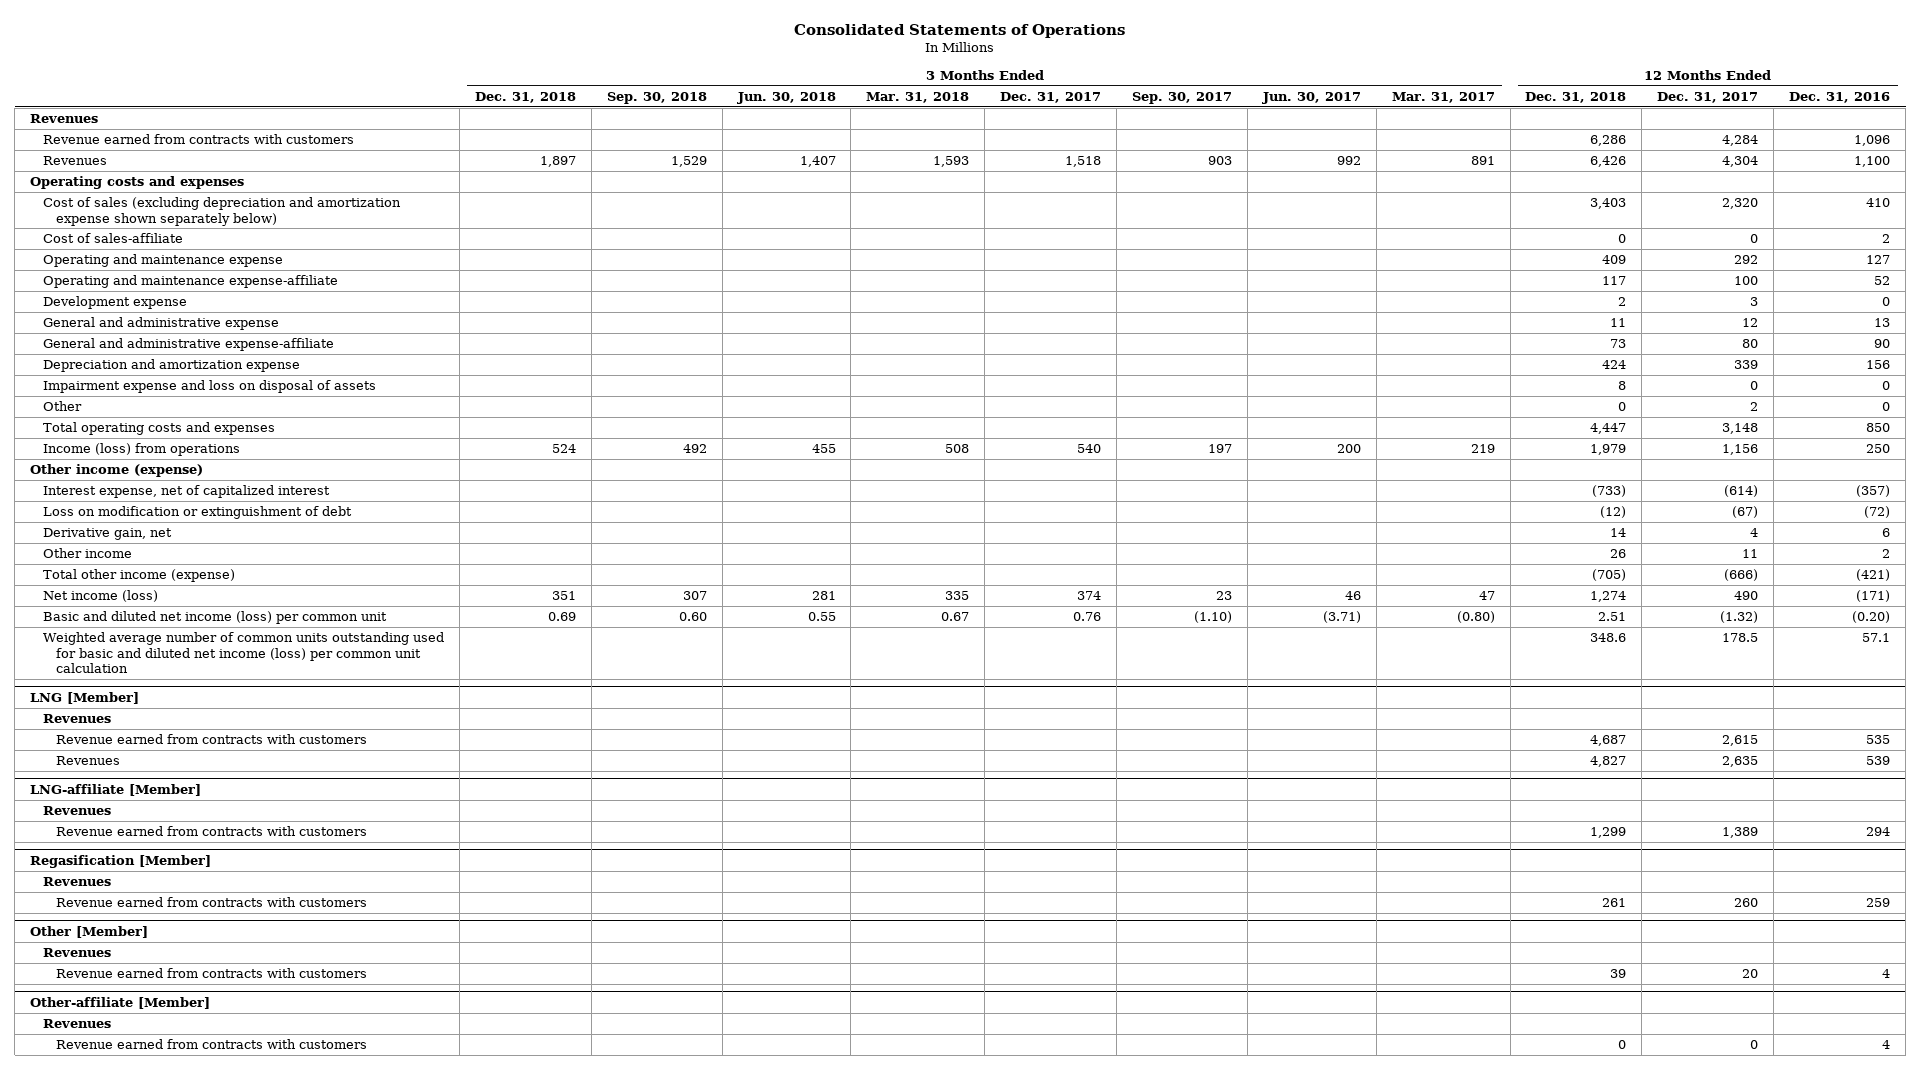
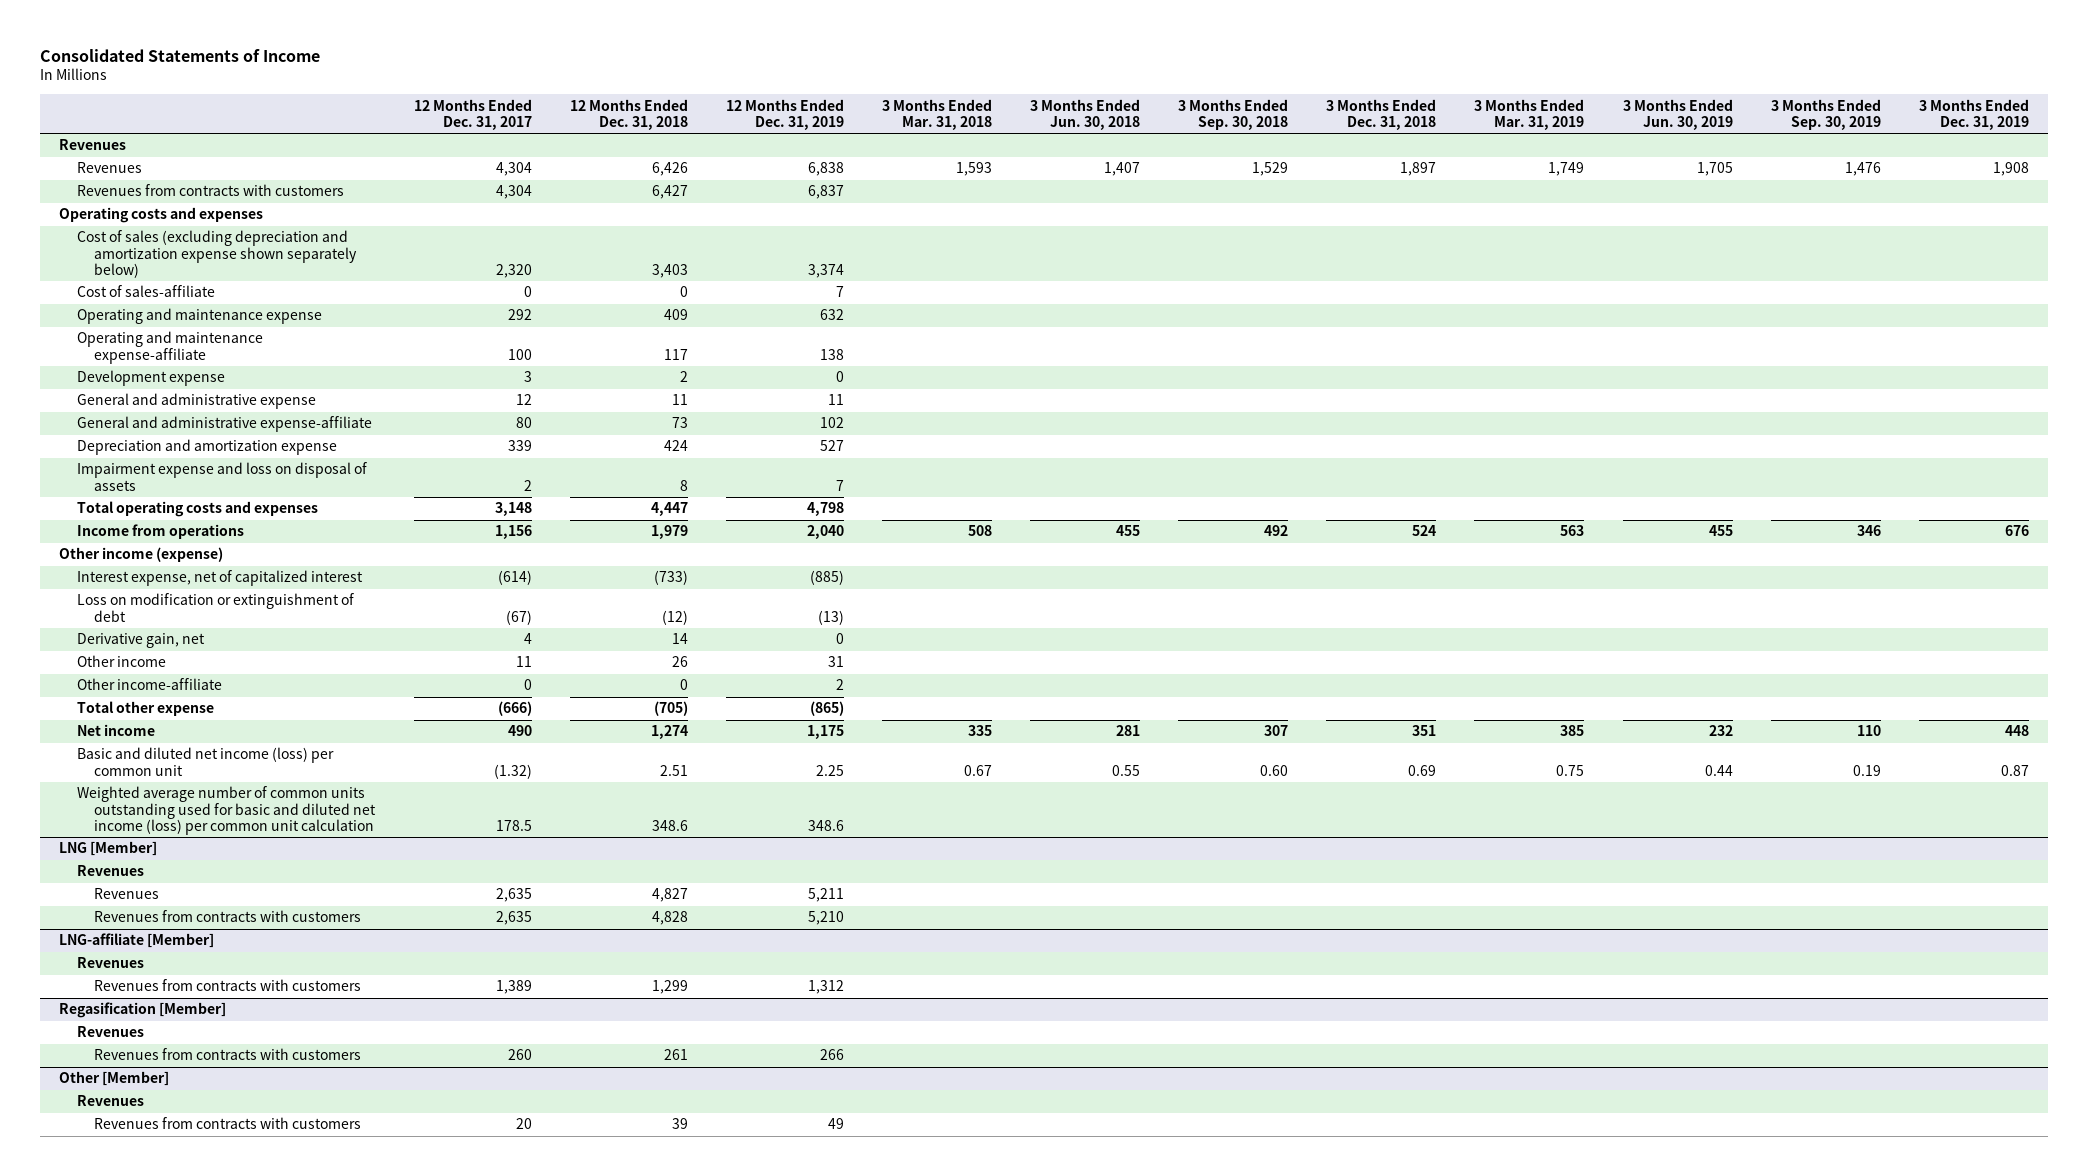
[794,23,1126,38] Consolidated Statements of Operations -> [40,48,321,62] Consolidated Statements of Income
[1000,91,1102,103] Dec. 31, 2017 -> none
[1132,91,1233,104] Sep. 30, 2017 -> none
[1261,91,1361,104] Jun. 30, 2017 -> none
[1391,91,1495,103] Mar. 31, 2017 -> none
[1789,91,1891,103] Dec. 31, 2016 -> none
none -> [725,98,844,130] 12 Months Ended Dec. 31, 2019
none -> [1474,98,1585,130] 3 Months Ended Mar. 31, 2019
none -> [1622,98,1733,130] 3 Months Ended Jun. 30, 2019
none -> [1770,98,1881,130] 3 Months Ended Sep. 30, 2019
none -> [1918,98,2029,130] 3 Months Ended Dec. 31, 2019
[43,134,355,145] Revenue earned from contracts with customers -> none
none -> [76,184,344,197] Revenues from contracts with customers
[43,401,83,412] Other -> none
[1750,381,1759,391] 0 -> [523,479,532,491] 2
[43,443,241,457] Income (loss) from operations -> [76,524,244,540] Income from operations
none -> [76,678,222,691] Other income-affiliate
[43,569,236,583] Total other income (expense) -> [76,701,214,717] Total other expense
[43,590,159,603] Net income (loss) -> [76,724,155,737] Net income
[56,734,368,745] Revenue earned from contracts with customers -> none
none -> [94,910,362,923] Revenues from contracts with customers
[56,826,368,837] Revenue earned from contracts with customers -> [94,979,362,992] Revenues from contracts with customers
[56,897,368,908] Revenue earned from contracts with customers -> [94,1048,362,1061] Revenues from contracts with customers
[29,996,210,1009] Other-affiliate [Member] -> none
[43,1019,112,1029] Revenues -> none
[56,1039,368,1050] Revenue earned from contracts with customers -> none
[56,968,368,979] Revenue earned from contracts with customers -> [94,1117,362,1130] Revenues from contracts with customers

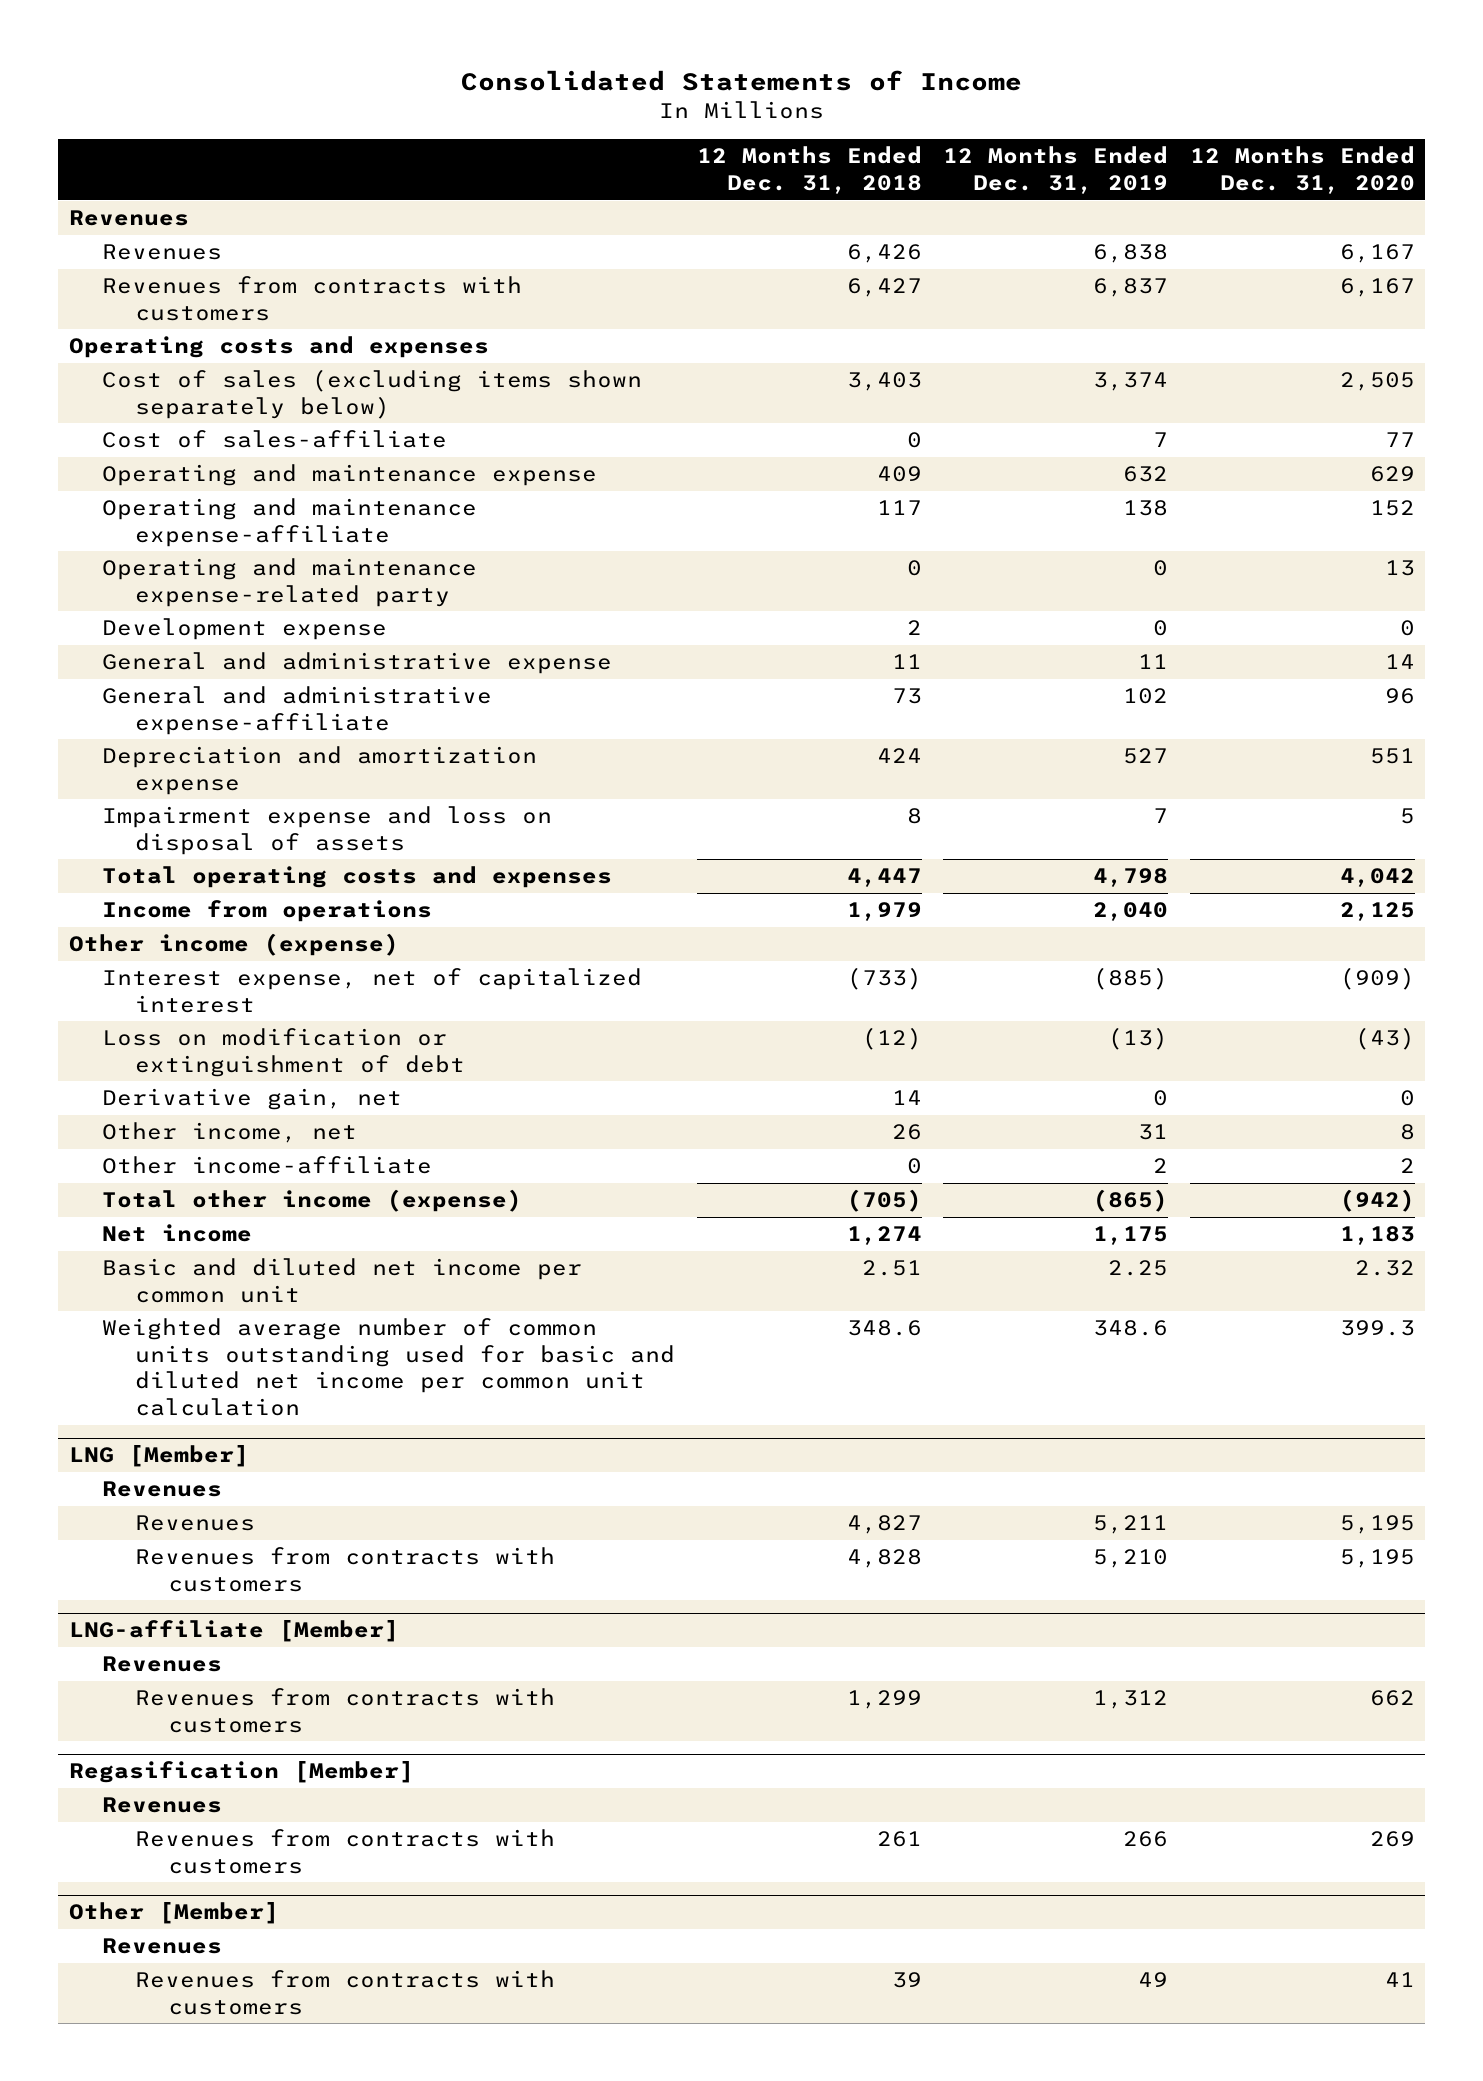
[413,98,532,130] 12 Months Ended Dec. 31, 2017 -> none
[881,98,992,130] 3 Months Ended Mar. 31, 2018 -> none
[1030,98,1141,130] 3 Months Ended Jun. 30, 2018 -> none
[1178,98,1289,130] 3 Months Ended Sep. 30, 2018 -> none
[1326,98,1437,130] 3 Months Ended Dec. 31, 2018 -> none
[1474,98,1585,130] 3 Months Ended Mar. 31, 2019 -> none
[1622,98,1733,130] 3 Months Ended Jun. 30, 2019 -> none
[1770,98,1881,130] 3 Months Ended Sep. 30, 2019 -> none
[1918,98,2029,130] 3 Months Ended Dec. 31, 2019 -> none
none -> [1189,146,1415,195] 12 Months Ended Dec. 31, 2020
[76,230,358,278] Cost of sales (excluding depreciation and amortization expense shown separately below) -> [101,369,642,419] Cost of sales (excluding items shown separately below)
none -> [101,558,477,607] Operating and maintenance expense-related party
[76,655,166,668] Other income -> [101,1122,357,1144] Other income, net
[76,701,214,717] Total other expense -> [101,1189,522,1213] Total other income (expense)
[76,747,334,776] Basic and diluted net income (loss) per common unit -> [101,1258,582,1303] Basic and diluted net income per common unit
[76,786,377,835] Weighted average number of common units outstanding used for basic and diluted net income (loss) per common unit calculation -> [101,1318,675,1417] Weighted average number of common units outstanding used for basic and diluted net income per common unit calculation

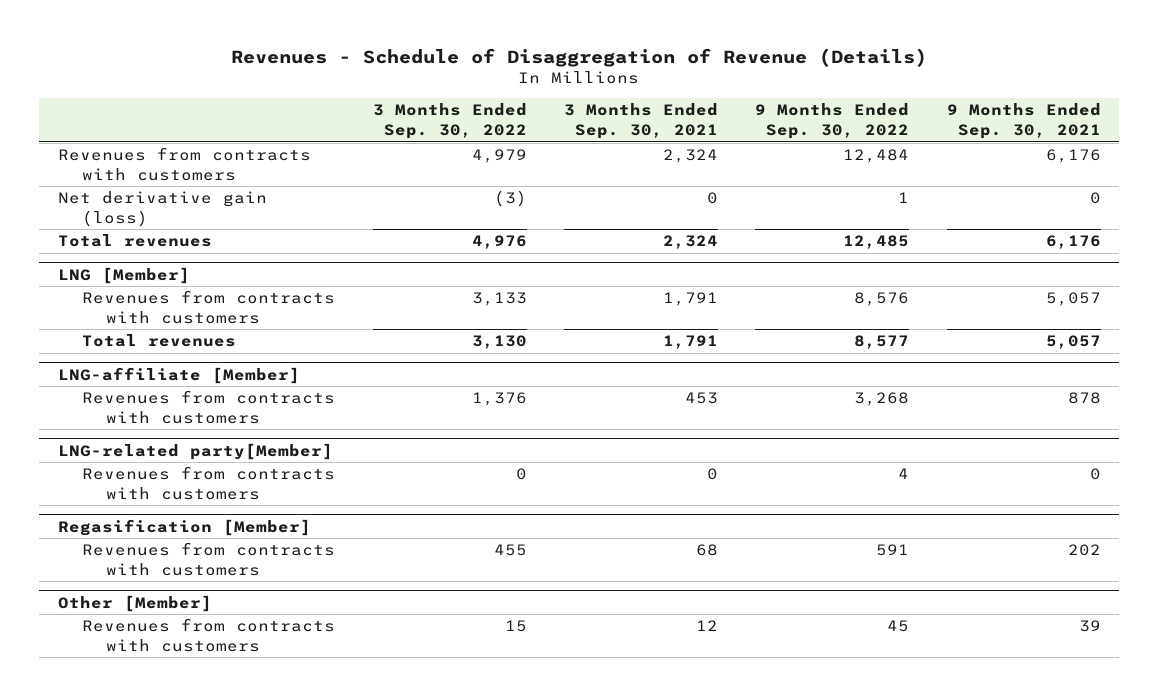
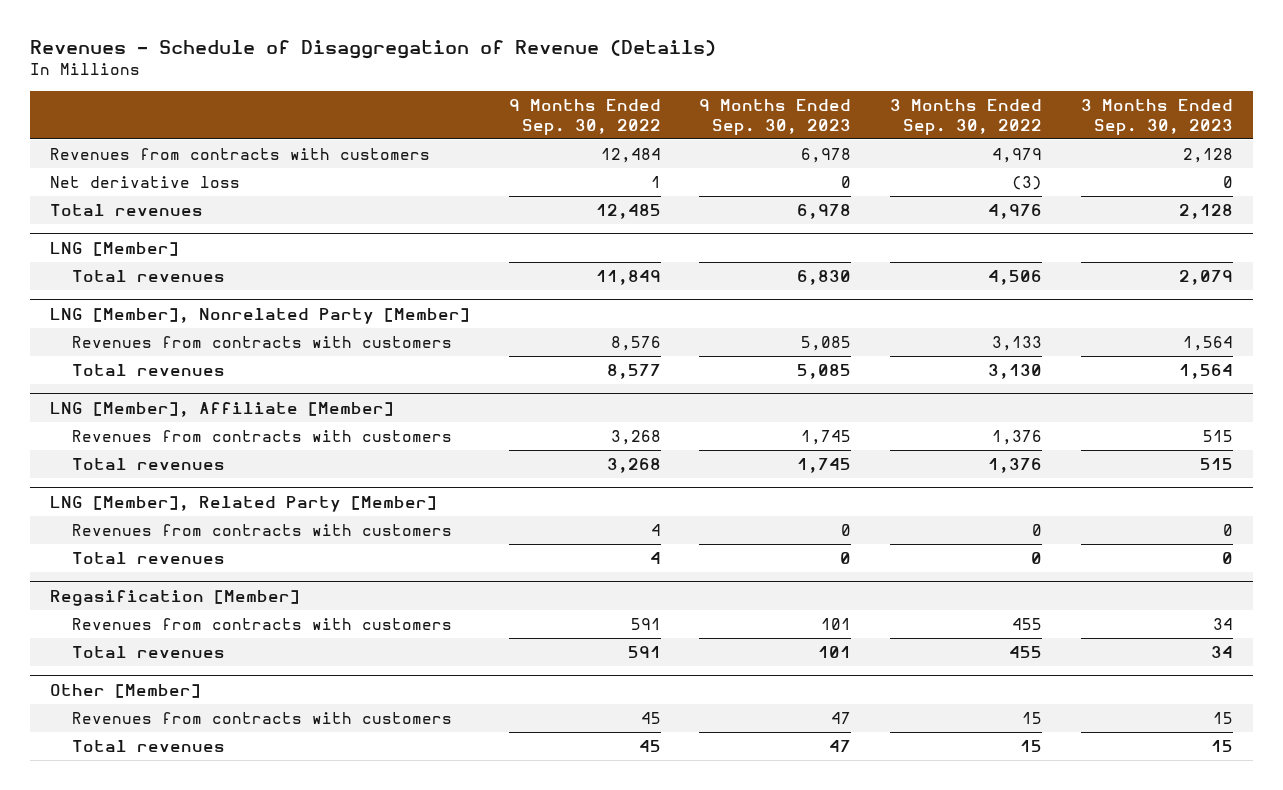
[563,103,718,139] 3 Months Ended Sep. 30, 2021 -> none
[946,103,1101,139] 9 Months Ended Sep. 30, 2021 -> none
none -> [699,98,852,135] 9 Months Ended Sep. 30, 2023
none -> [1081,98,1234,135] 3 Months Ended Sep. 30, 2023
[58,191,268,227] Net derivative gain (loss) -> [49,175,240,188] Net derivative loss
none -> [72,269,226,282] Total revenues
none -> [49,307,470,324] LNG [Member], Nonrelated Party [Member]
[58,366,301,384] LNG-affiliate [Member] -> [49,401,394,417] LNG [Member], Affiliate [Member]
none -> [72,457,226,470] Total revenues
[58,442,334,460] LNG-related party[Member] -> [49,495,437,512] LNG [Member], Related Party [Member]
none -> [72,551,226,564] Total revenues
none -> [72,645,226,658] Total revenues
none -> [72,739,226,752] Total revenues

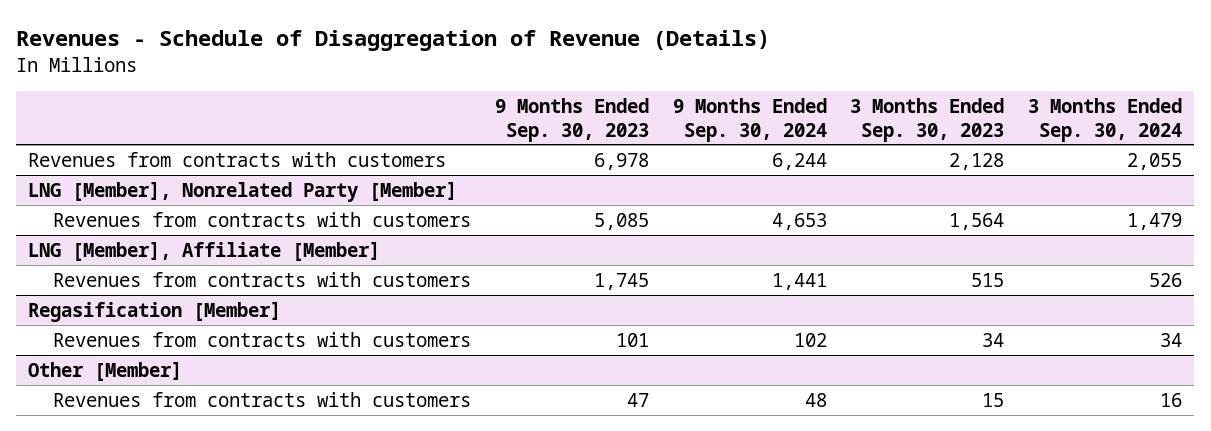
[508,98,661,135] 9 Months Ended Sep. 30, 2022 -> none
[890,98,1043,135] 3 Months Ended Sep. 30, 2022 -> none
none -> [672,98,827,142] 9 Months Ended Sep. 30, 2024
none -> [1028,98,1183,142] 3 Months Ended Sep. 30, 2024
[49,175,240,188] Net derivative loss -> none
[49,203,203,216] Total revenues -> none
[49,241,179,256] LNG [Member] -> none
[72,269,226,282] Total revenues -> none
[72,363,226,376] Total revenues -> none
[72,457,226,470] Total revenues -> none
[49,495,437,512] LNG [Member], Related Party [Member] -> none
[72,523,453,536] Revenues from contracts with customers -> none
[72,551,226,564] Total revenues -> none
[72,645,226,658] Total revenues -> none
[72,739,226,752] Total revenues -> none

